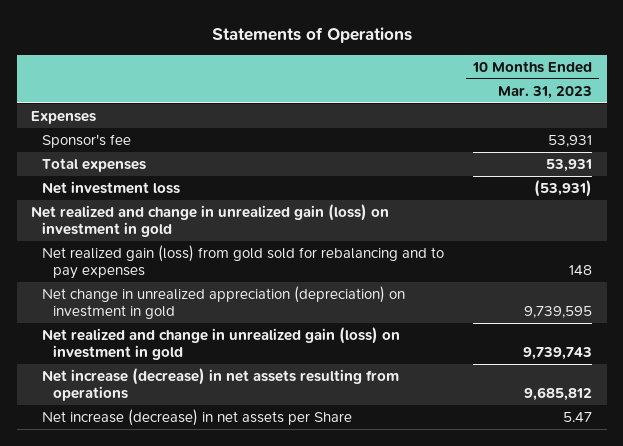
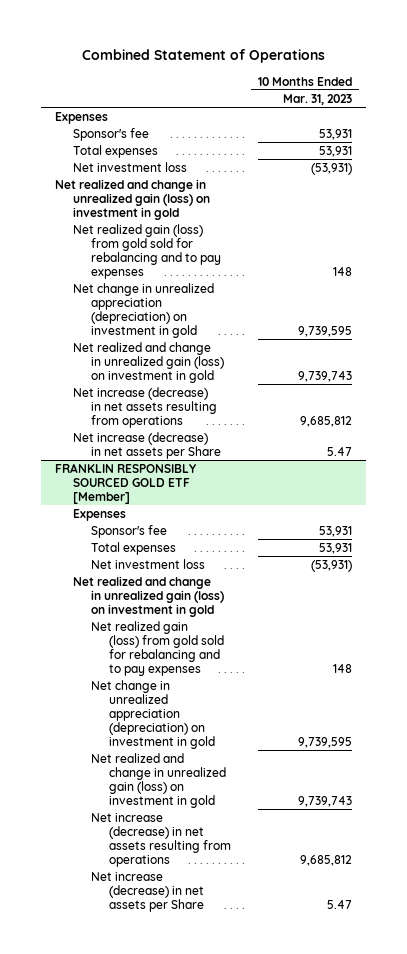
[211,26,412,43] Statements of Operations -> [81,49,325,64] Combined Statement of Operations
none -> [55,462,197,505] FRANKLIN RESPONSIBLY SOURCED GOLD ETF [Member]
none -> [73,508,127,521] Expenses
none -> [91,524,168,538] Sponsor's fee
none -> [91,541,177,555] Total expenses
none -> [91,558,206,569] Net investment loss
none -> [73,575,225,618] Net realized and change in unrealized gain (loss) on investment in gold
none -> [91,620,224,677] Net realized gain (loss) from gold sold for rebalancing and to pay expenses
none -> [91,679,215,750] Net change in unrealized appreciation (depreciation) on investment in gold
none -> [91,752,226,809] Net realized and change in unrealized gain (loss) on investment in gold
none -> [91,812,231,868] Net increase (decrease) in net assets resulting from operations
none -> [91,871,204,913] Net increase (decrease) in net assets per Share

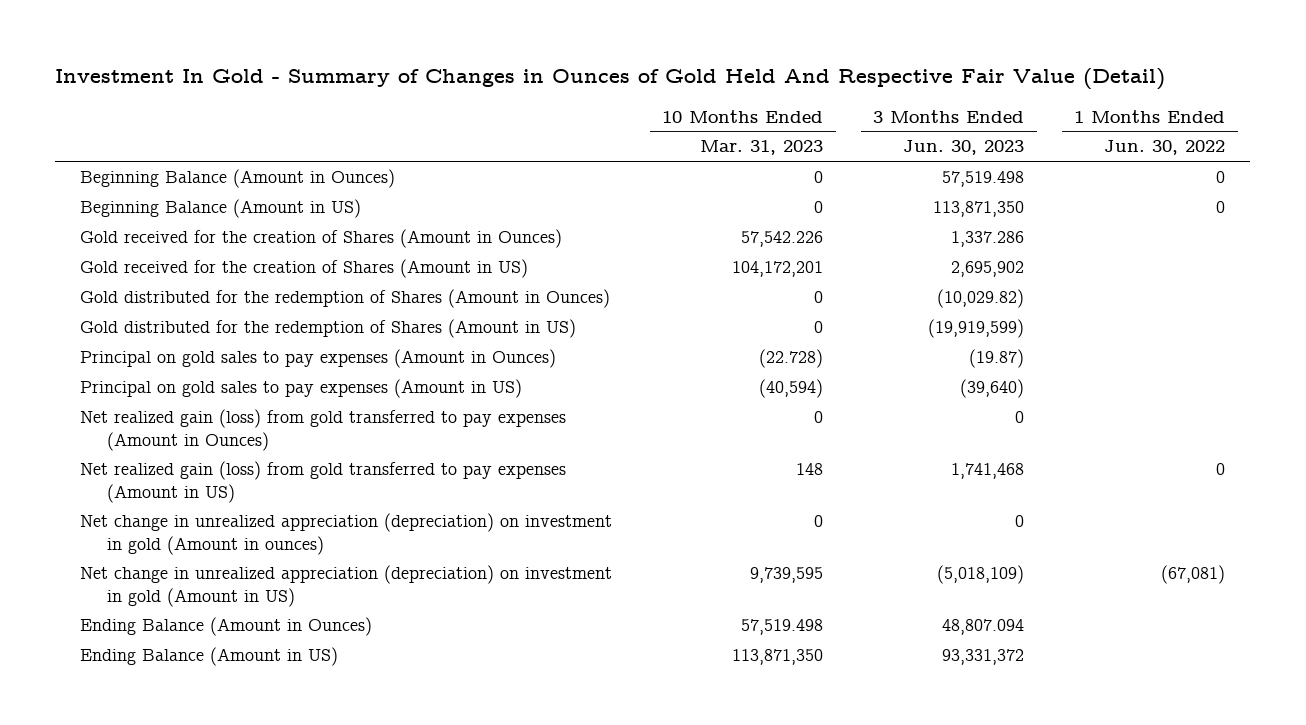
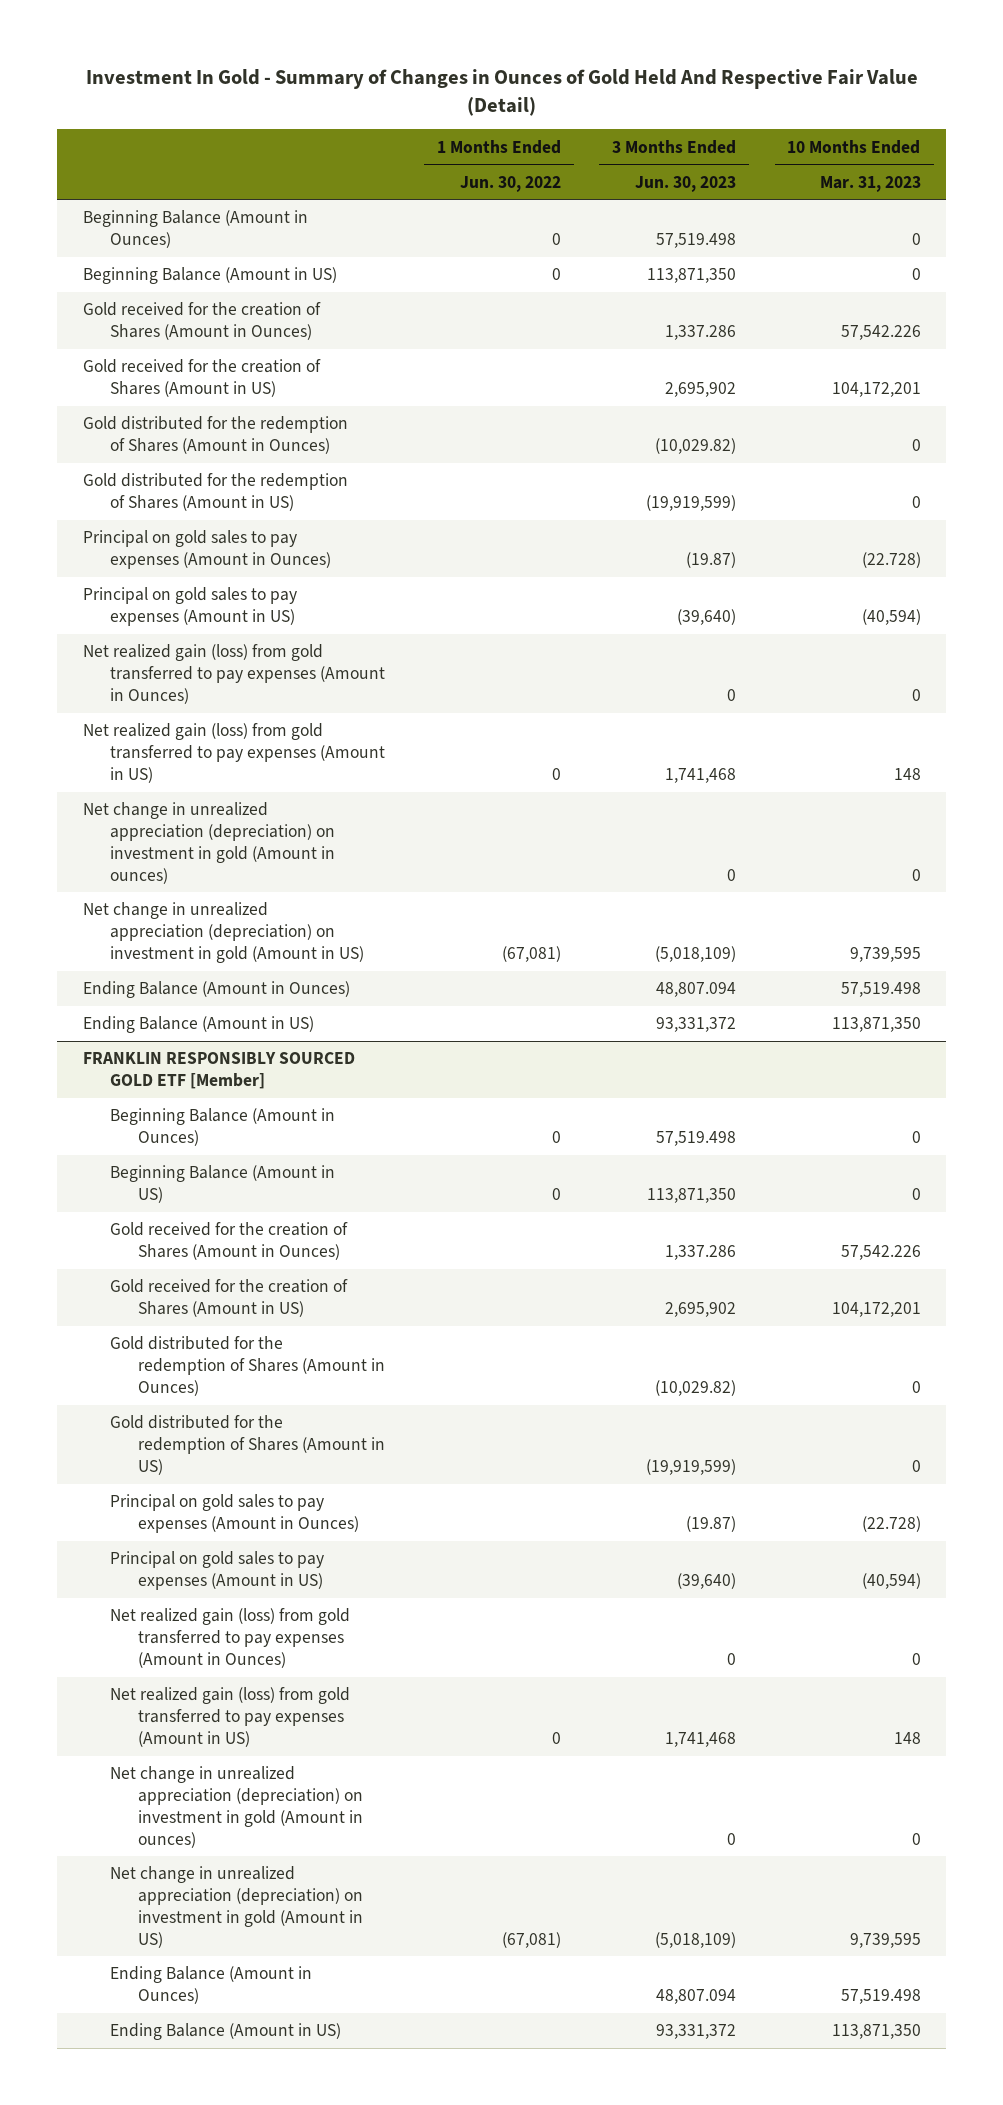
none -> [82,1052,355,1090] FRANKLIN RESPONSIBLY SOURCED GOLD ETF [Member]
none -> [110,1108,336,1147] Beginning Balance (Amount in Ounces)
none -> [110,1165,336,1204] Beginning Balance (Amount in US)
none -> [110,1222,349,1261] Gold received for the creation of Shares (Amount in Ounces)
none -> [110,1279,349,1318] Gold received for the creation of Shares (Amount in US)
none -> [110,1336,385,1396] Gold distributed for the redemption of Shares (Amount in Ounces)
none -> [110,1415,385,1475] Gold distributed for the redemption of Shares (Amount in US)
none -> [110,1494,359,1534] Principal on gold sales to pay expenses (Amount in Ounces)
none -> [110,1551,325,1591] Principal on gold sales to pay expenses (Amount in US)
none -> [110,1608,351,1668] Net realized gain (loss) from gold transferred to pay expenses (Amount in Ounces)
none -> [110,1687,351,1747] Net realized gain (loss) from gold transferred to pay expenses (Amount in US)
none -> [110,1766,363,1848] Net change in unrealized appreciation (depreciation) on investment in gold (Amount in ounces)
none -> [110,1866,363,1948] Net change in unrealized appreciation (depreciation) on investment in gold (Amount in US)
none -> [110,1966,313,2005] Ending Balance (Amount in Ounces)
none -> [110,2023,342,2041] Ending Balance (Amount in US)

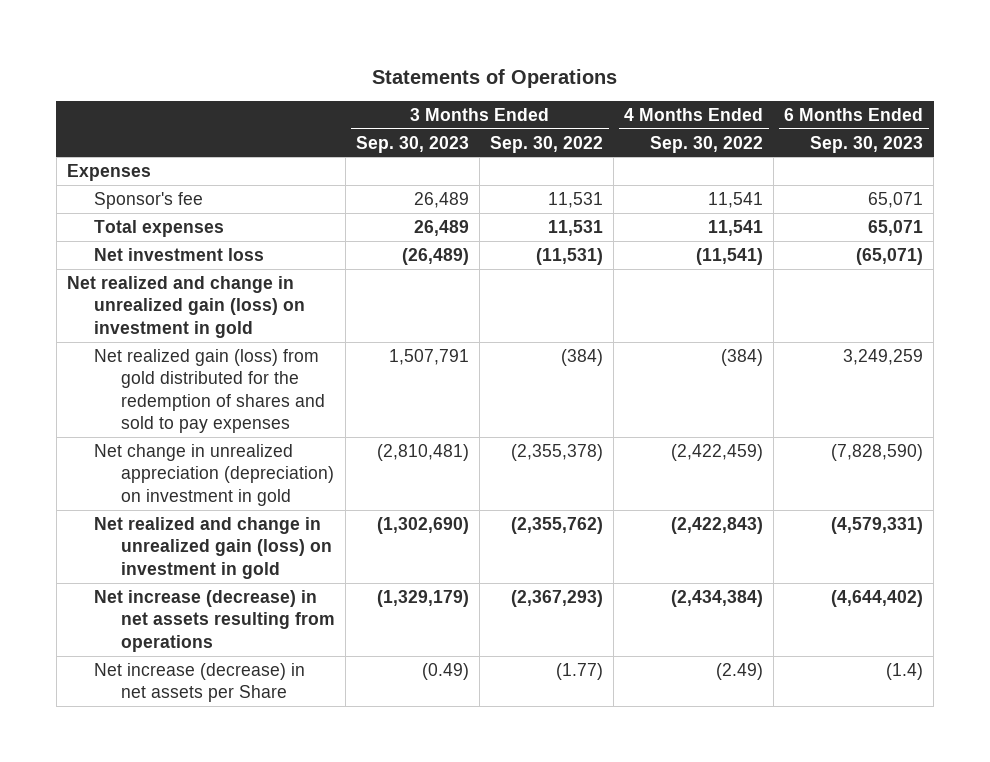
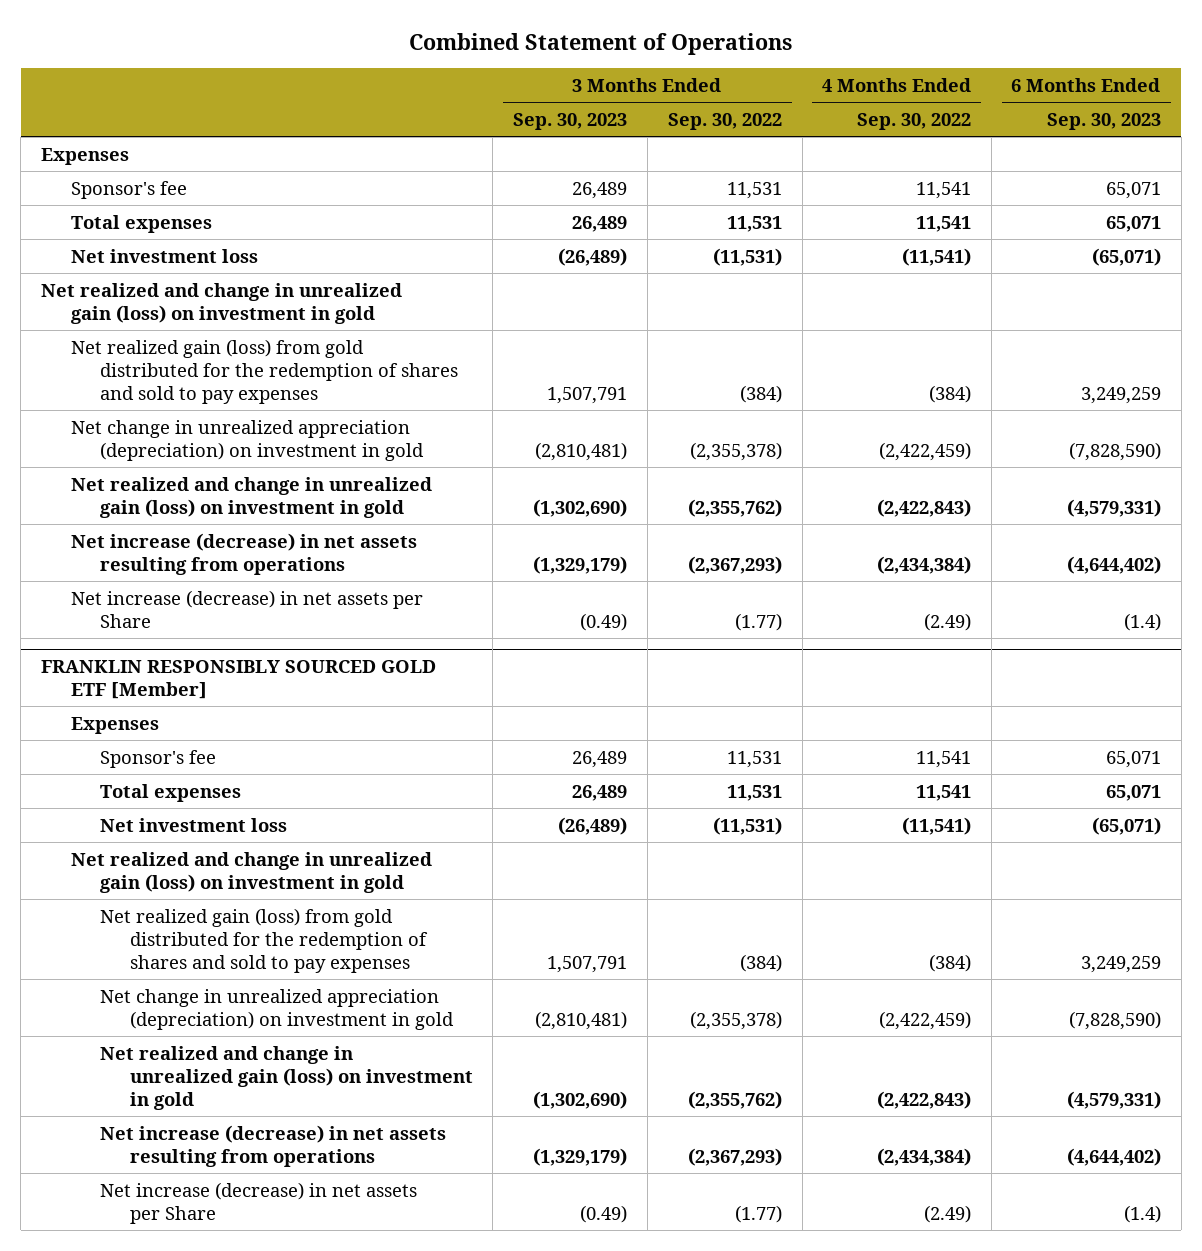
[372,68,618,88] Statements of Operations -> [408,32,792,55] Combined Statement of Operations
none -> [41,660,437,700] FRANKLIN RESPONSIBLY SOURCED GOLD ETF [Member]
none -> [70,716,159,734] Expenses
none -> [100,749,217,768] Sponsor's fee
none -> [100,783,242,802] Total expenses
none -> [100,817,288,832] Net investment loss
none -> [70,851,432,893] Net realized and change in unrealized gain (loss) on investment in gold
none -> [100,907,428,973] Net realized gain (loss) from gold distributed for the redemption of shares and sold to pay expenses
none -> [100,988,454,1030] Net change in unrealized appreciation (depreciation) on investment in gold
none -> [100,1045,473,1110] Net realized and change in unrealized gain (loss) on investment in gold
none -> [100,1124,447,1167] Net increase (decrease) in net assets resulting from operations
none -> [100,1181,418,1224] Net increase (decrease) in net assets per Share

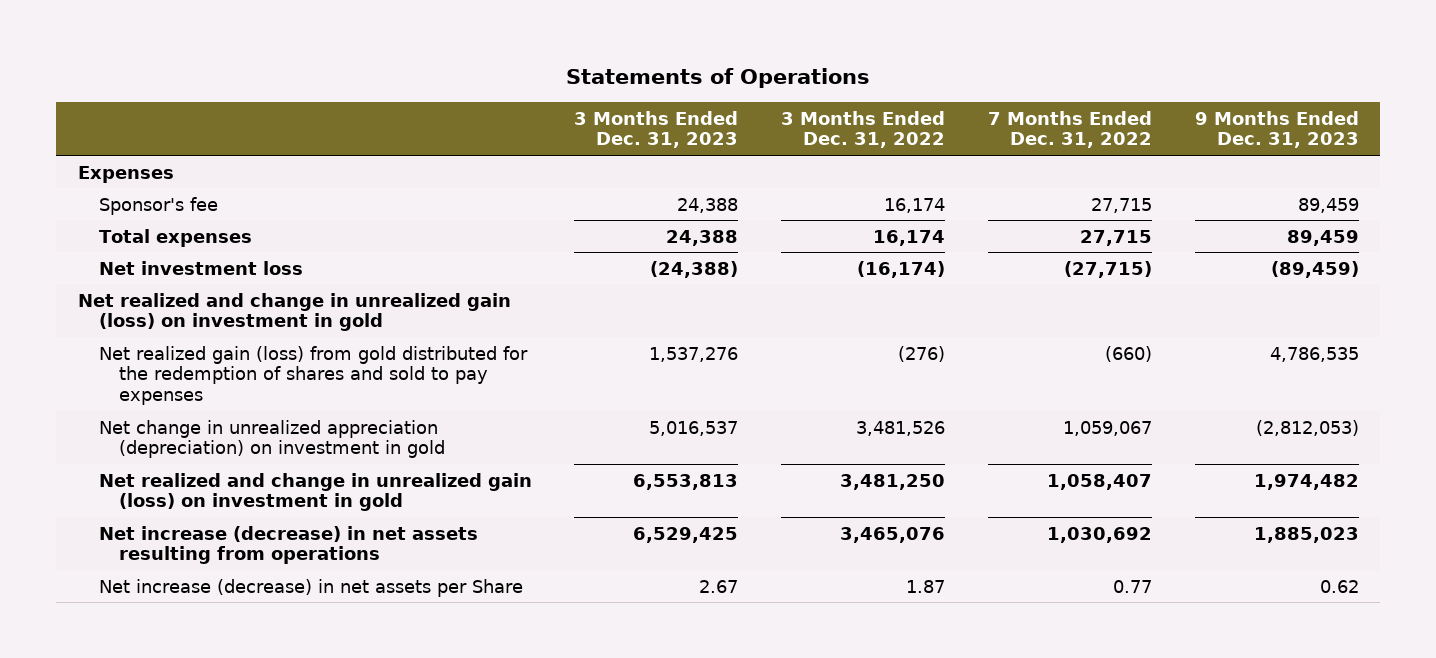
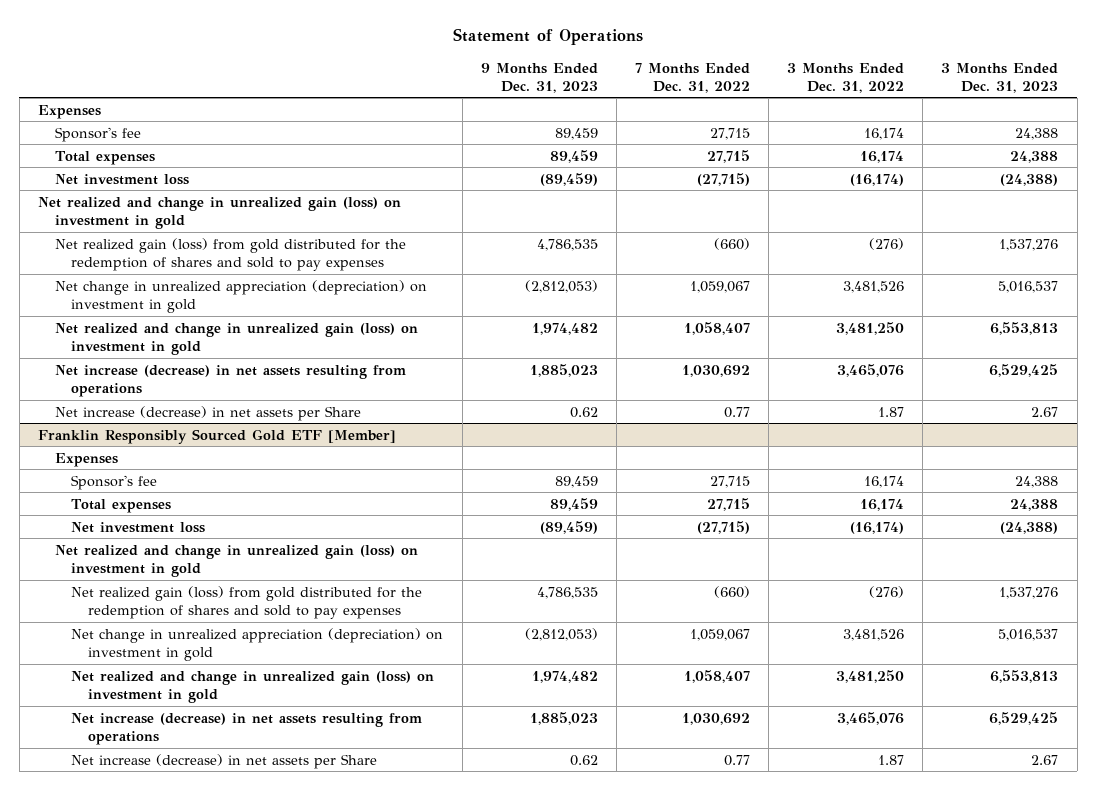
[566,68,871,89] Statements of Operations -> [453,28,644,46] Statement of Operations
none -> [37,428,396,444] Franklin Responsibly Sourced Gold ETF [Member]
none -> [54,452,118,467] Expenses
none -> [71,474,158,490] Sponsor's fee
none -> [71,498,172,513] Total expenses
none -> [71,521,206,533] Net investment loss
none -> [54,544,418,577] Net realized and change in unrealized gain (loss) on investment in gold
none -> [71,585,423,619] Net realized gain (loss) from gold distributed for the redemption of shares and sold to pay expenses
none -> [71,627,444,661] Net change in unrealized appreciation (depreciation) on investment in gold
none -> [71,670,435,703] Net realized and change in unrealized gain (loss) on investment in gold
none -> [71,712,423,745] Net increase (decrease) in net assets resulting from operations
none -> [71,753,378,769] Net increase (decrease) in net assets per Share

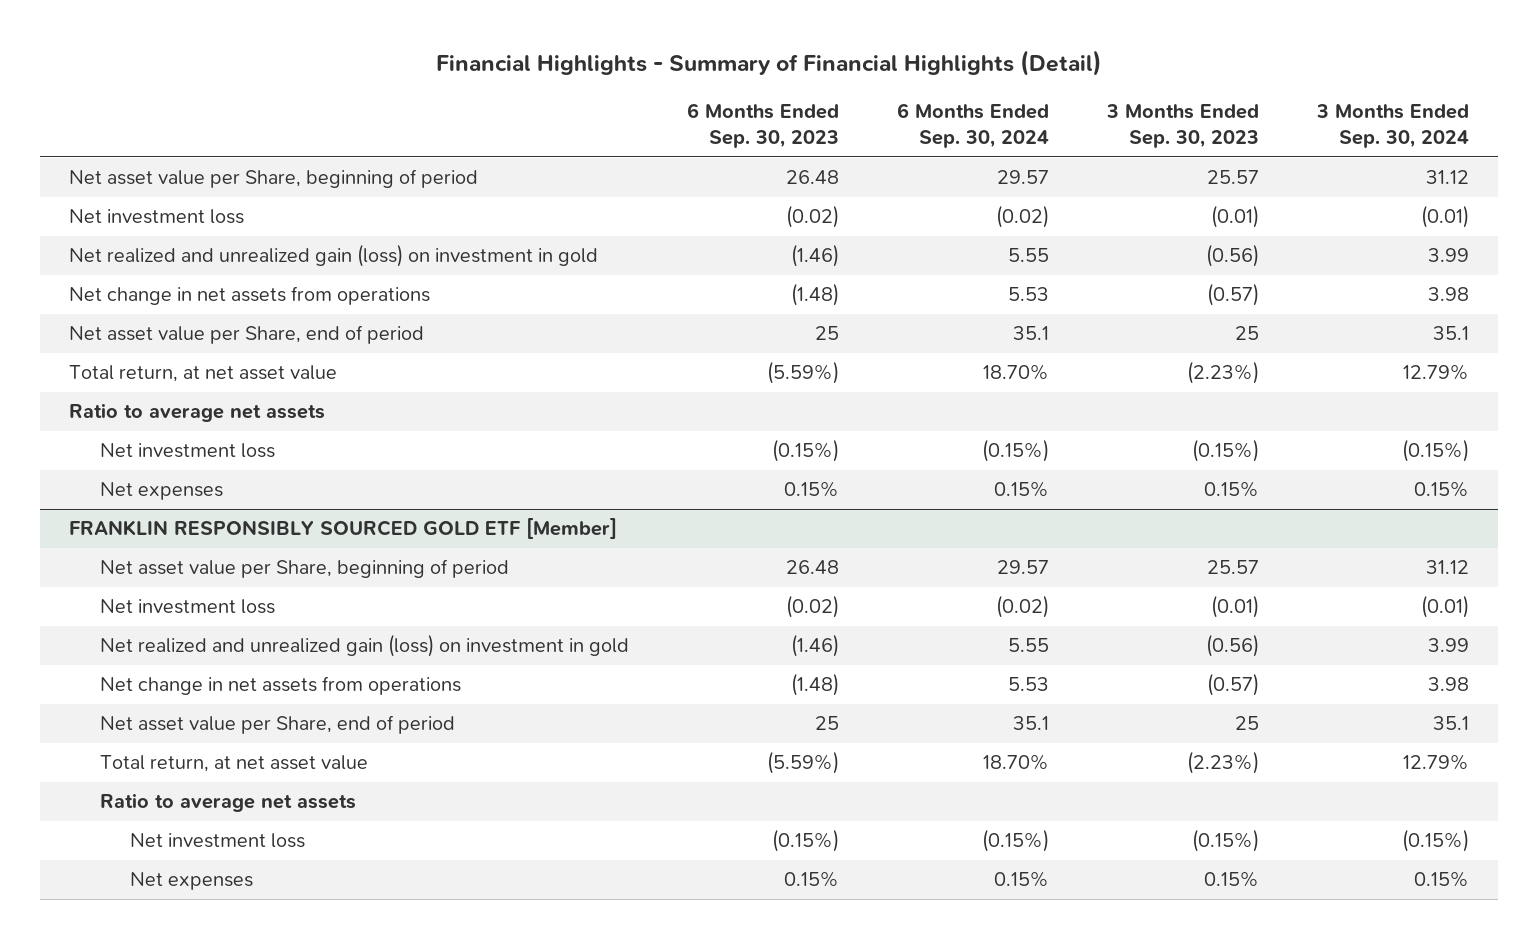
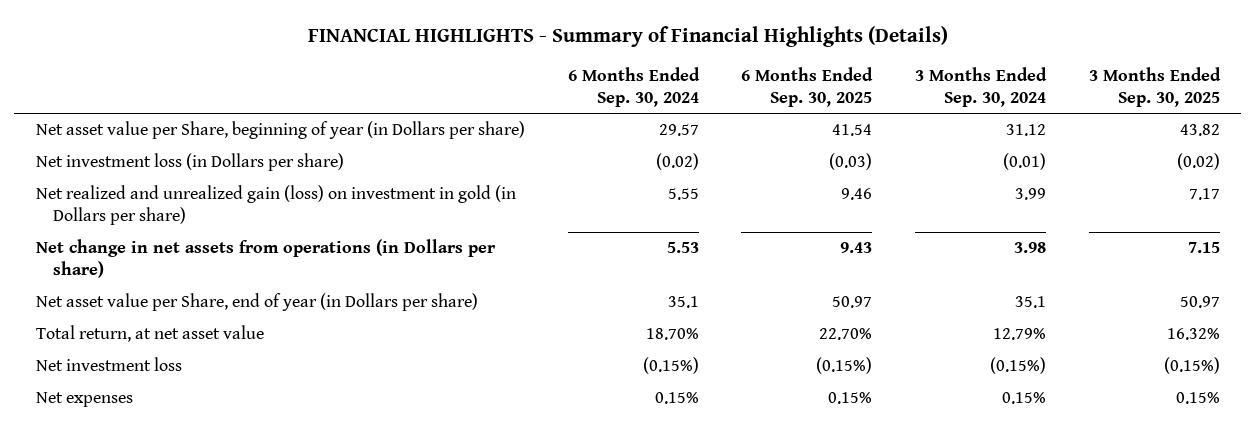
[436,50,1103,77] Financial Highlights - Summary of Financial Highlights (Detail) -> [307,25,948,47] FINANCIAL HIGHLIGHTS - Summary of Financial Highlights (Details)
[686,102,839,148] 6 Months Ended Sep. 30, 2023 -> none
[1105,103,1259,148] 3 Months Ended Sep. 30, 2023 -> none
none -> [741,66,874,107] 6 Months Ended Sep. 30, 2025
none -> [1088,66,1221,107] 3 Months Ended Sep. 30, 2025
[69,365,338,383] Total return, at net asset value -> none
[69,403,326,423] Ratio to average net assets -> none
[99,443,275,459] Net investment loss -> none
[99,482,223,501] Net expenses -> none
[69,518,618,540] FRANKLIN RESPONSIBLY SOURCED GOLD ETF [Member] -> none
[99,559,509,579] Net asset value per Share, beginning of period -> none
[99,599,275,615] Net investment loss -> none
[99,634,629,658] Net realized and unrealized gain (loss) on investment in gold -> none
[99,676,461,696] Net change in net assets from operations -> none
[99,715,455,735] Net asset value per Share, end of period -> none
[69,169,479,189] Net asset value per Share, beginning of period -> [35,121,525,140] Net asset value per Share, beginning of year (in Dollars per share)
[69,209,245,225] Net investment loss -> [35,153,344,172] Net investment loss (in Dollars per share)
[69,244,599,268] Net realized and unrealized gain (loss) on investment in gold -> [35,185,516,226] Net realized and unrealized gain (loss) on investment in gold (in Dollars per share)
[69,286,431,306] Net change in net assets from operations -> [35,239,496,279] Net change in net assets from operations (in Dollars per share)
[69,325,425,345] Net asset value per Share, end of period -> [35,293,478,312] Net asset value per Share, end of year (in Dollars per share)
[99,793,356,813] Ratio to average net assets -> none

